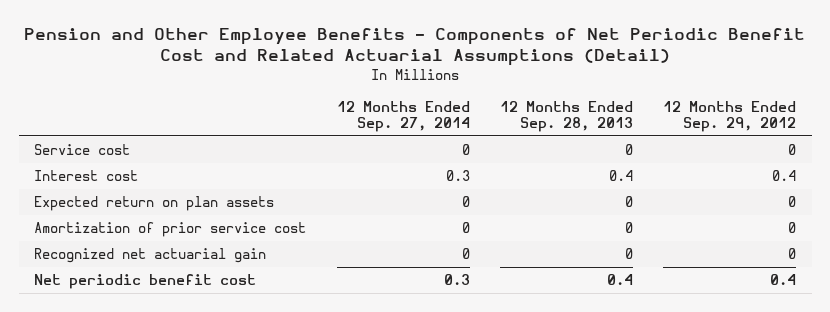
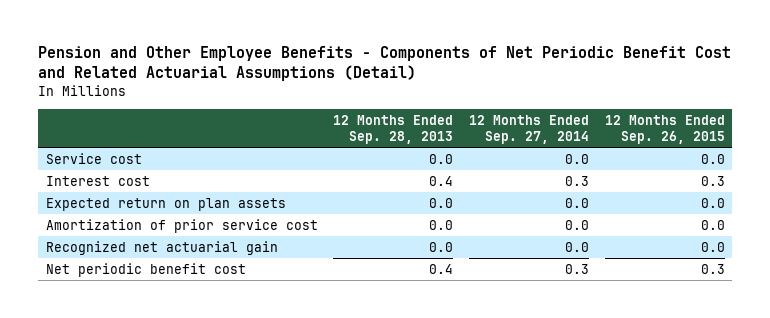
[663,100,797,133] 12 Months Ended Sep. 29, 2012 -> none
none -> [604,114,725,145] 12 Months Ended Sep. 26, 2015
[461,144,470,156] 0 -> [564,153,589,164] 0.0
[624,144,633,156] 0 -> [429,153,454,164] 0.0
[461,196,470,208] 0 -> [564,197,589,208] 0.0
[624,196,633,208] 0 -> [429,197,454,208] 0.0
[461,222,470,234] 0 -> [564,219,589,230] 0.0
[624,222,633,234] 0 -> [429,219,454,230] 0.0
[461,248,470,260] 0 -> [564,241,589,252] 0.0
[624,248,633,260] 0 -> [429,241,454,252] 0.0

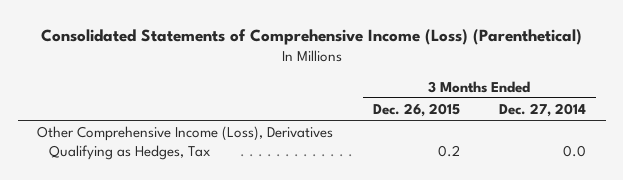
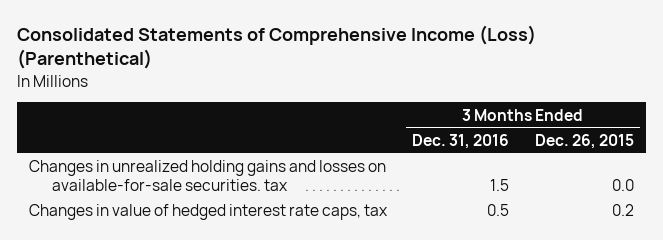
[498,103,586,118] Dec. 27, 2014 -> none
none -> [412,133,510,149] Dec. 31, 2016
none -> [29,160,387,191] Changes in unrealized holding gains and losses on available-for-sale securities. tax
[37,126,334,160] Other Comprehensive Income (Loss), Derivatives Qualifying as Hedges, Tax -> [29,204,389,221] Changes in value of hedged interest rate caps, tax

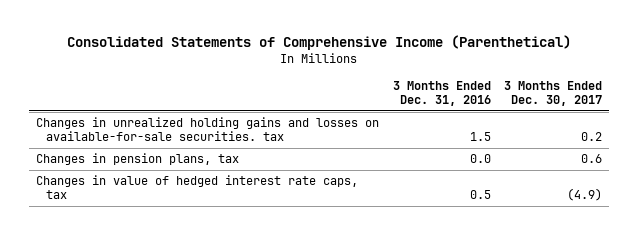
[16,24,536,70] Consolidated Statements of Comprehensive Income (Loss) (Parenthetical) -> [67,35,572,51] Consolidated Statements of Comprehensive Income (Parenthetical)
[534,133,634,149] Dec. 26, 2015 -> none
none -> [504,81,603,107] 3 Months Ended Dec. 30, 2017
none -> [35,153,239,166] Changes in pension plans, tax

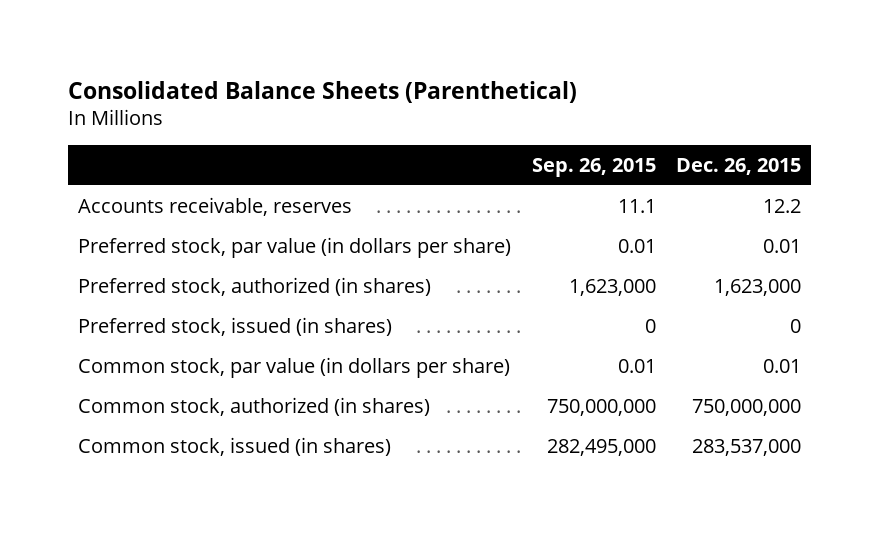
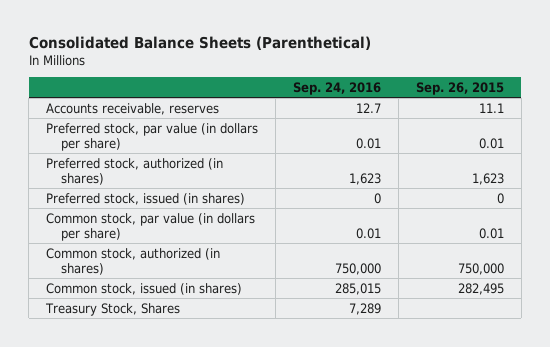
[675,157,801,175] Dec. 26, 2015 -> none
none -> [292,81,381,95] Sep. 24, 2016
[568,278,656,296] 1,623,000 -> [471,172,504,185] 1,623
[546,398,656,416] 750,000,000 -> [457,262,504,275] 750,000
[546,438,656,456] 282,495,000 -> [457,282,504,295] 282,495
none -> [45,302,181,316] Treasury Stock, Shares

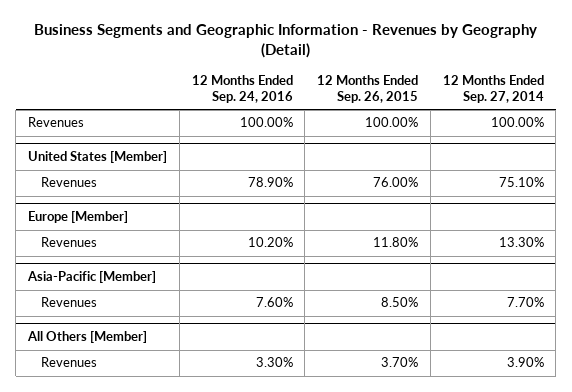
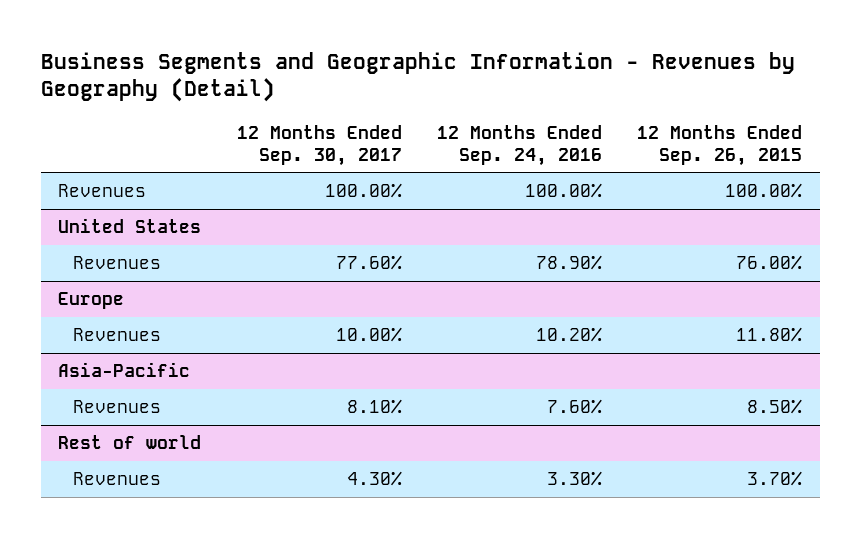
[442,75,544,104] 12 Months Ended Sep. 27, 2014 -> none
none -> [236,124,402,166] 12 Months Ended Sep. 30, 2017
[28,151,168,164] United States [Member] -> [58,218,202,234] United States
[28,211,129,224] Europe [Member] -> [58,292,125,310] Europe
[27,271,157,284] Asia-Pacific [Member] -> [58,362,191,378] Asia-Pacific
[27,331,148,344] All Others [Member] -> [58,435,202,450] Rest of world

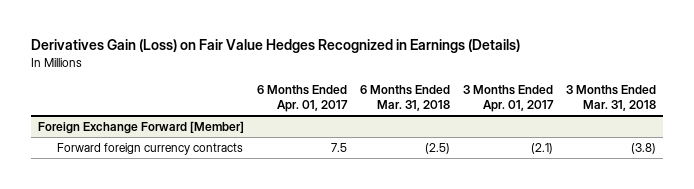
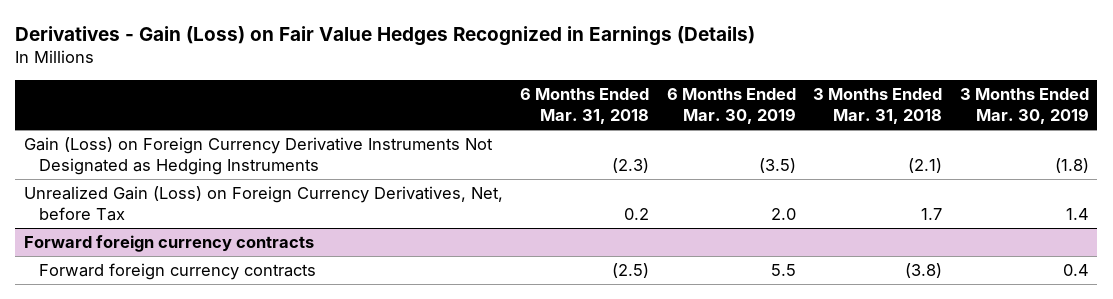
[31,39,521,54] Derivatives Gain (Loss) on Fair Value Hedges Recognized in Earnings (Details) -> [15,26,756,47] Derivatives - Gain (Loss) on Fair Value Hedges Recognized in Earnings (Details)
[256,85,348,113] 6 Months Ended Apr. 01, 2017 -> none
[463,85,555,113] 3 Months Ended Apr. 01, 2017 -> none
none -> [666,88,796,125] 6 Months Ended Mar. 30, 2019
none -> [959,88,1089,125] 3 Months Ended Mar. 30, 2019
none -> [23,137,493,176] Gain (Loss) on Foreign Currency Derivative Instruments Not Designated as Hedging Instruments
none -> [23,186,503,222] Unrealized Gain (Loss) on Foreign Currency Derivatives, Net, before Tax
[37,121,244,135] Foreign Exchange Forward [Member] -> [23,235,314,253] Forward foreign currency contracts

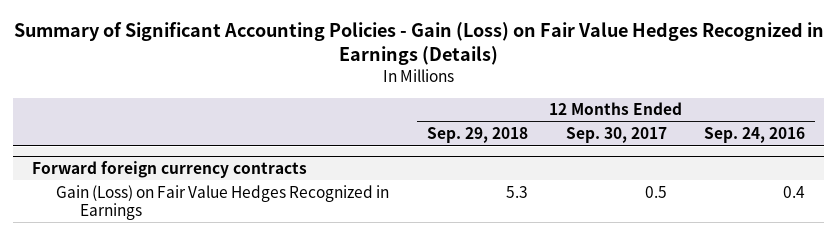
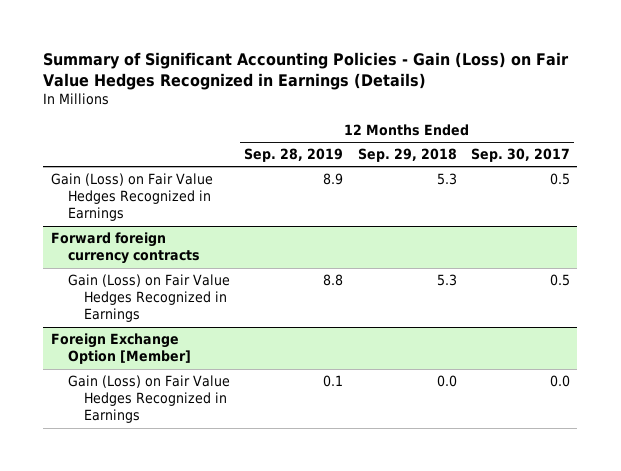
[704,127,806,144] Sep. 24, 2016 -> none
none -> [244,148,344,163] Sep. 28, 2019
none -> [50,173,213,222] Gain (Loss) on Fair Value Hedges Recognized in Earnings
none -> [50,333,191,365] Foreign Exchange Option [Member]
none -> [67,375,230,424] Gain (Loss) on Fair Value Hedges Recognized in Earnings

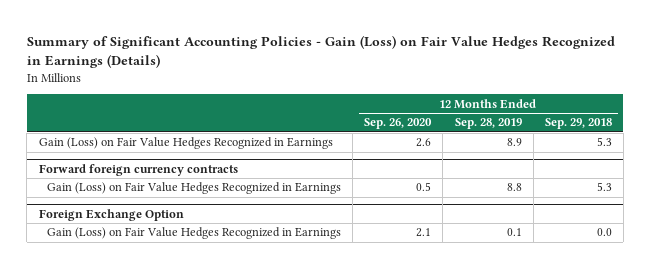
[471,148,571,163] Sep. 30, 2017 -> none
none -> [364,118,433,130] Sep. 26, 2020
[50,333,191,365] Foreign Exchange Option [Member] -> [38,209,184,222] Foreign Exchange Option

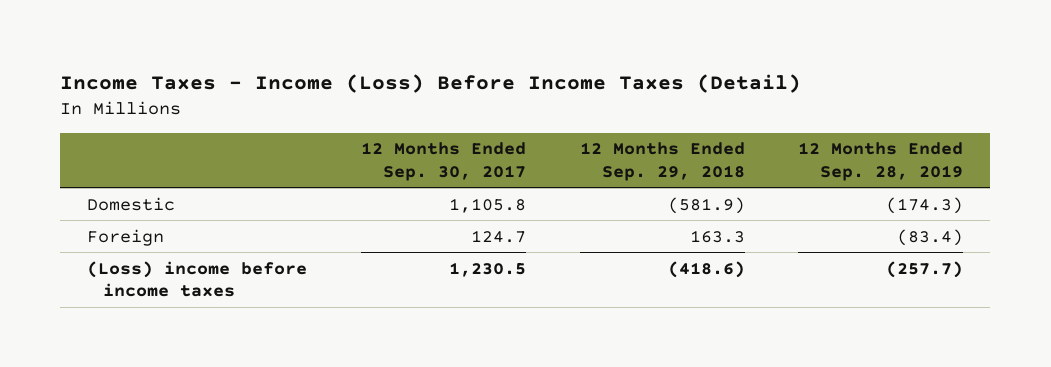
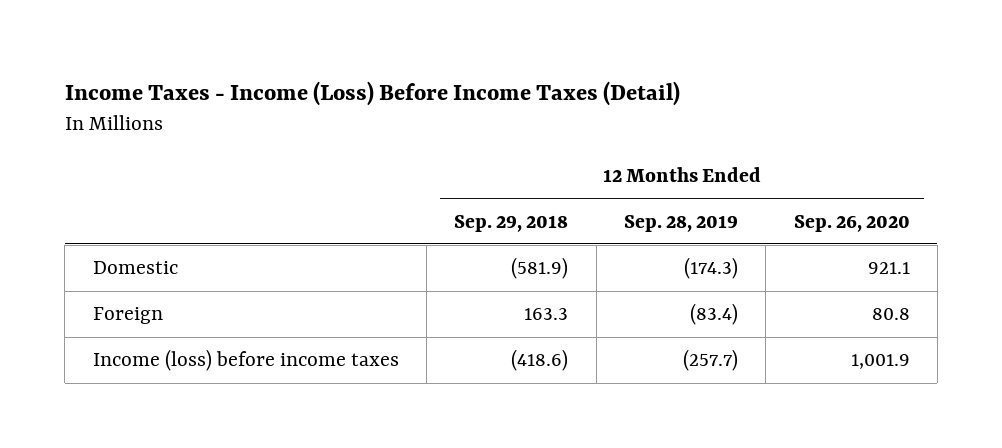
[360,142,526,181] 12 Months Ended Sep. 30, 2017 -> none
none -> [793,214,910,232] Sep. 26, 2020
[87,260,308,297] (Loss) income before income taxes -> [92,349,399,372] Income (loss) before income taxes

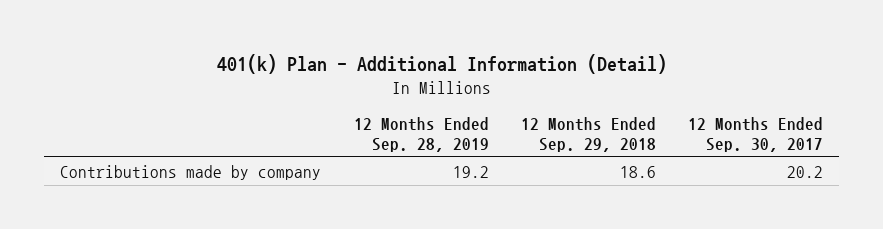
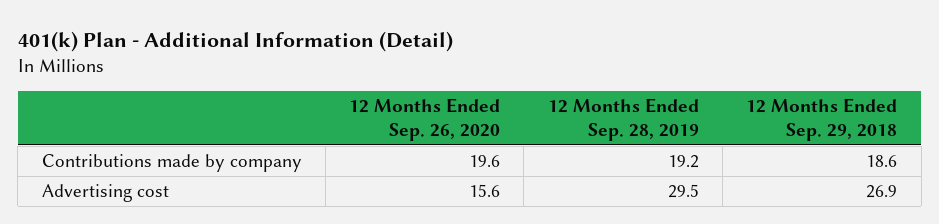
[687,116,823,152] 12 Months Ended Sep. 30, 2017 -> none
none -> [349,98,501,141] 12 Months Ended Sep. 26, 2020
none -> [41,184,169,203] Advertising cost

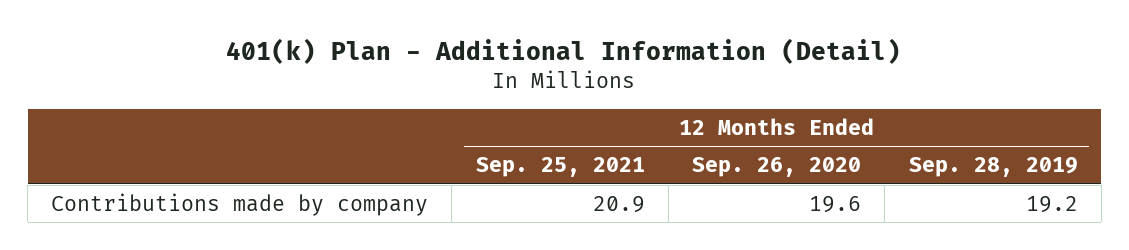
[746,98,898,141] 12 Months Ended Sep. 29, 2018 -> none
none -> [475,157,645,178] Sep. 25, 2021
[41,184,169,203] Advertising cost -> none

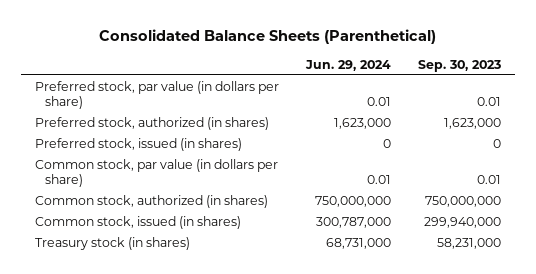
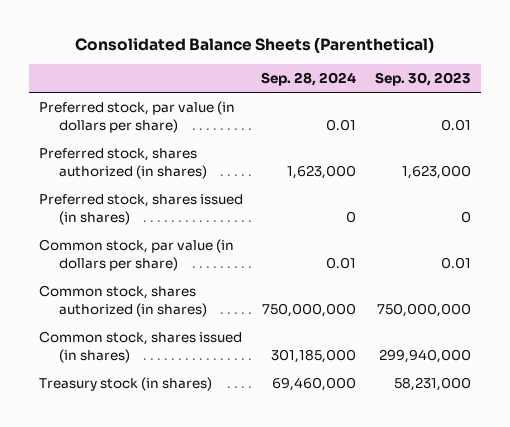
[305,59,392,71] Jun. 29, 2024 -> none
none -> [261,72,357,87] Sep. 28, 2024
[34,117,269,131] Preferred stock, authorized (in shares) -> [38,148,207,179] Preferred stock, shares authorized (in shares)
[34,138,242,152] Preferred stock, issued (in shares) -> [38,194,243,225] Preferred stock, shares issued (in shares)
[34,195,268,209] Common stock, authorized (in shares) -> [38,285,207,317] Common stock, shares authorized (in shares)
[34,216,241,230] Common stock, issued (in shares) -> [38,331,242,363] Common stock, shares issued (in shares)

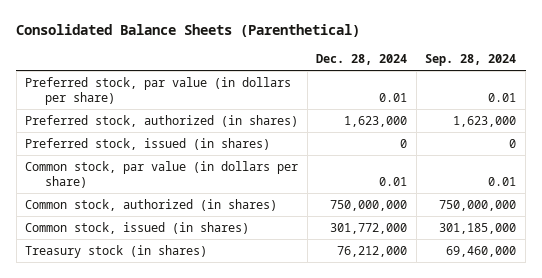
[375,72,472,87] Sep. 30, 2023 -> none
none -> [316,54,408,66] Dec. 28, 2024
[38,148,207,179] Preferred stock, shares authorized (in shares) -> [25,115,299,128] Preferred stock, authorized (in shares)
[38,194,243,225] Preferred stock, shares issued (in shares) -> [25,138,271,151] Preferred stock, issued (in shares)
[38,285,207,317] Common stock, shares authorized (in shares) -> [25,199,278,212] Common stock, authorized (in shares)
[38,331,242,363] Common stock, shares issued (in shares) -> [25,222,250,235] Common stock, issued (in shares)

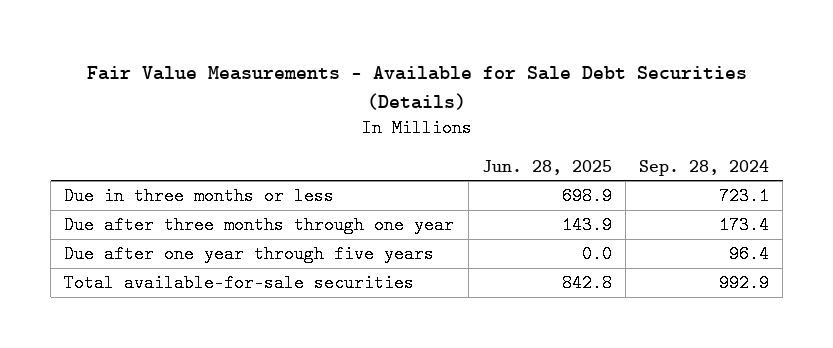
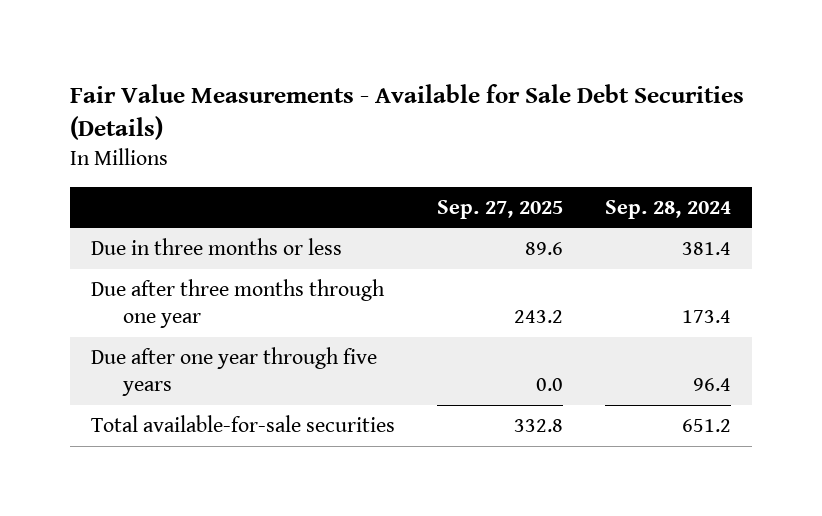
[481,159,612,175] Jun. 28, 2025 -> none
none -> [436,199,563,219] Sep. 27, 2025
[719,187,770,206] 723.1 -> [682,242,732,256] 381.4
[719,274,770,293] 992.9 -> [682,419,732,433] 651.2

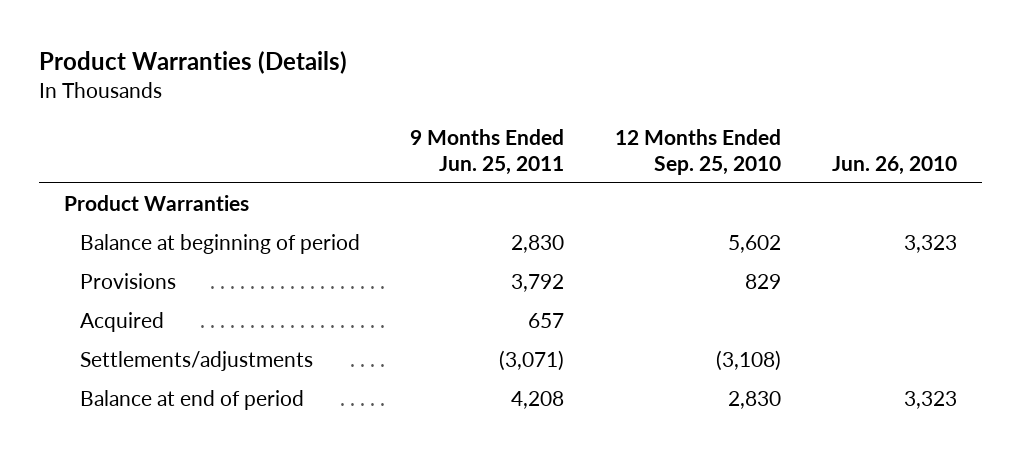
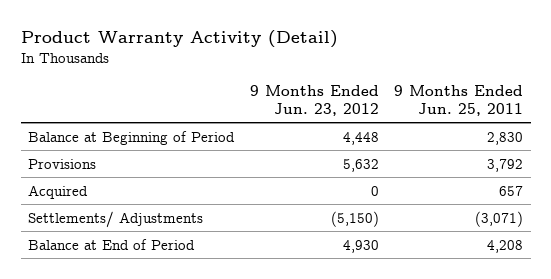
[38,51,347,75] Product Warranties (Details) -> [20,30,338,49] Product Warranty Activity (Detail)
[615,129,782,175] 12 Months Ended Sep. 25, 2010 -> none
[831,155,957,175] Jun. 26, 2010 -> none
none -> [249,85,379,116] 9 Months Ended Jun. 23, 2012
[64,195,250,212] Product Warranties -> none
[79,234,360,255] Balance at beginning of period -> [28,130,236,145] Balance at Beginning of Period
[79,351,313,372] Settlements/adjustments -> [28,210,204,228] Settlements/ Adjustments
[79,390,304,411] Balance at end of period -> [28,238,196,250] Balance at End of Period

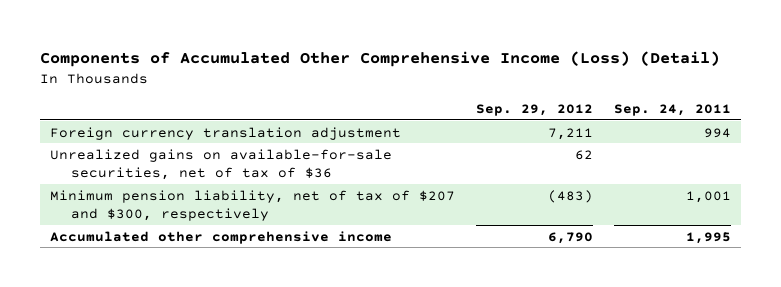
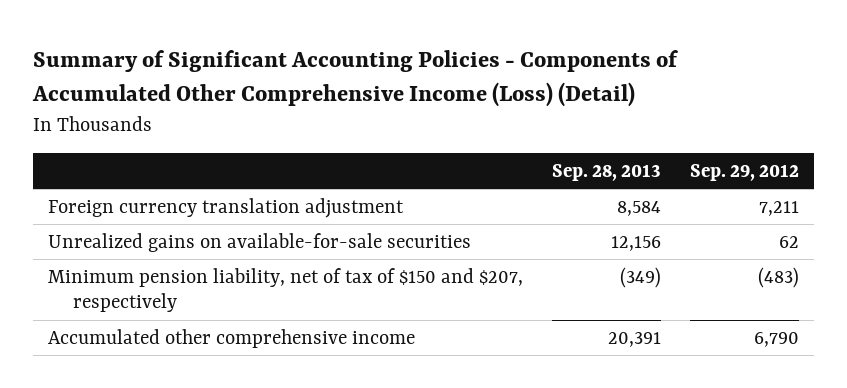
[39,50,720,67] Components of Accumulated Other Comprehensive Income (Loss) (Detail) -> [31,50,678,108] Summary of Significant Accounting Policies - Components of Accumulated Other Comprehensive Income (Loss) (Detail)
[613,103,731,116] Sep. 24, 2011 -> none
none -> [551,163,661,181] Sep. 28, 2013
[50,148,393,180] Unrealized gains on available-for-sale securities, net of tax of $36 -> [47,232,471,252] Unrealized gains on available-for-sale securities
[50,189,456,221] Minimum pension liability, net of tax of $207 and $300, respectively -> [47,267,523,313] Minimum pension liability, net of tax of $150 and $207, respectively

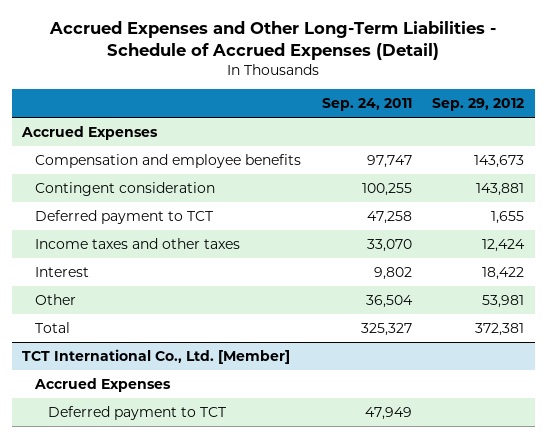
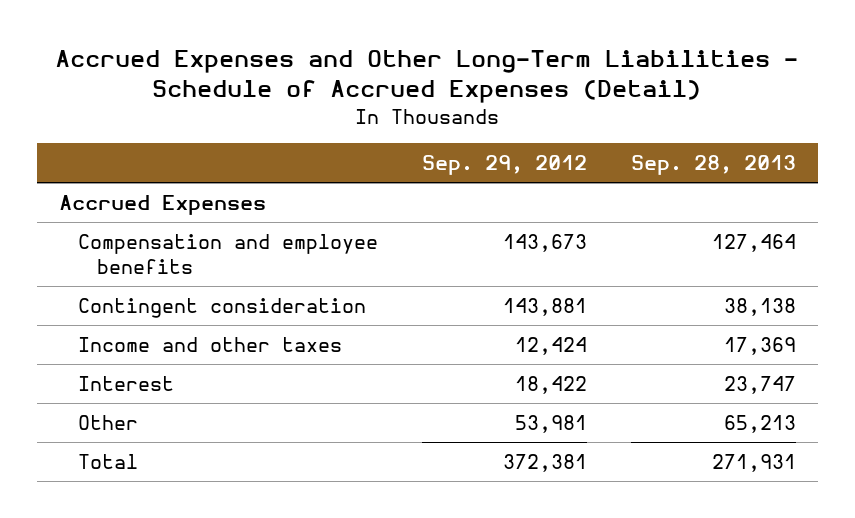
[321,98,412,112] Sep. 24, 2011 -> none
none -> [630,154,796,175] Sep. 28, 2013
[35,209,214,224] Deferred payment to TCT -> none
[35,237,241,249] Income taxes and other taxes -> [77,336,342,352] Income and other taxes
[22,348,291,364] TCT International Co., Ltd. [Member] -> none
[34,377,172,392] Accrued Expenses -> none
[48,405,227,420] Deferred payment to TCT -> none

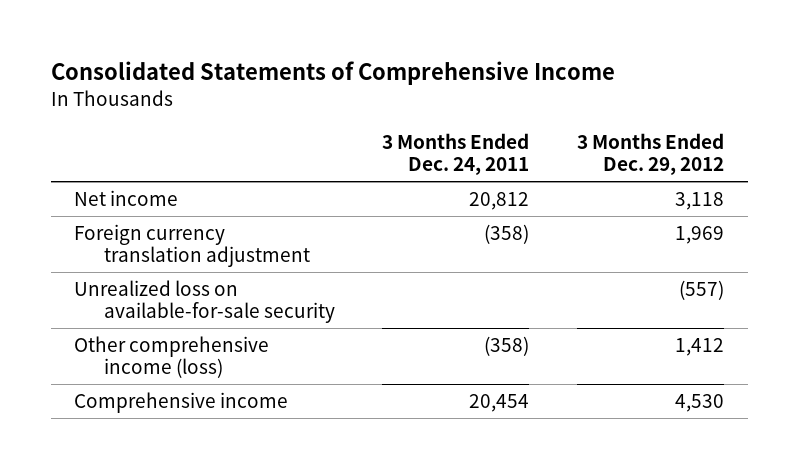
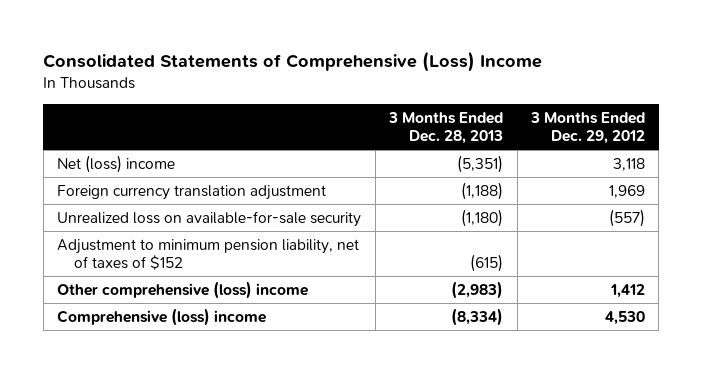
[50,61,615,86] Consolidated Statements of Comprehensive Income -> [43,51,543,73] Consolidated Statements of Comprehensive (Loss) Income
[382,133,530,176] 3 Months Ended Dec. 24, 2011 -> none
none -> [388,111,504,144] 3 Months Ended Dec. 28, 2013
[74,190,179,207] Net income -> [57,154,176,173] Net (loss) income
none -> [57,238,360,270] Adjustment to minimum pension liability, net of taxes of $152
[74,336,270,379] Other comprehensive income (loss) -> [57,280,309,299] Other comprehensive (loss) income
[74,392,289,414] Comprehensive income -> [57,307,267,326] Comprehensive (loss) income

